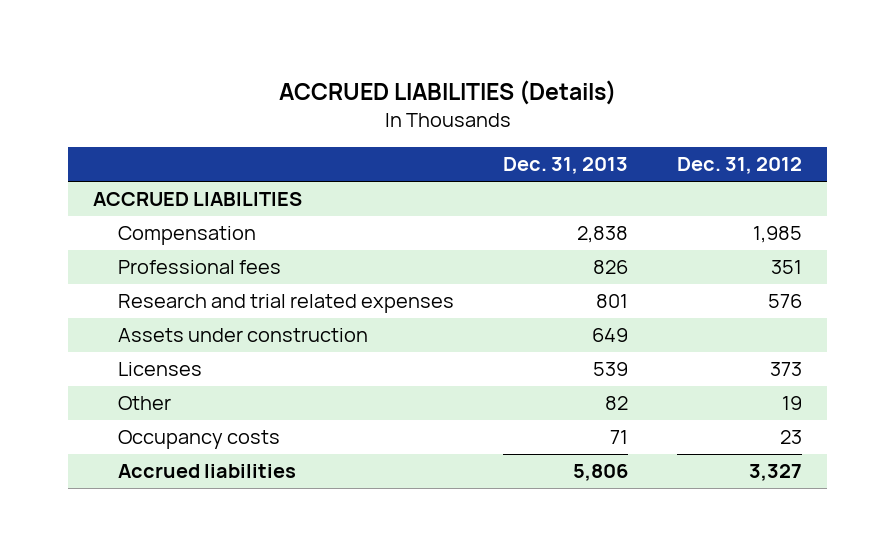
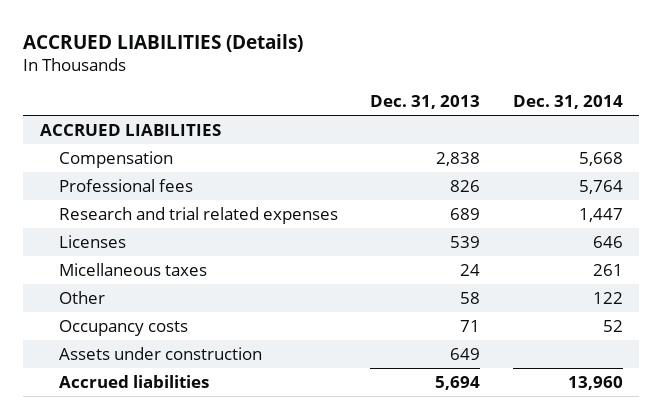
[677,157,803,175] Dec. 31, 2012 -> none
none -> [512,94,623,109] Dec. 31, 2014
[595,294,628,309] 801 -> [450,207,481,220] 689
none -> [58,262,207,276] Micellaneous taxes
[604,396,628,411] 82 -> [460,291,481,304] 58
[117,328,368,343] Assets under construction -> [58,346,262,360] Assets under construction
[572,464,628,482] 5,806 -> [435,375,481,390] 5,694

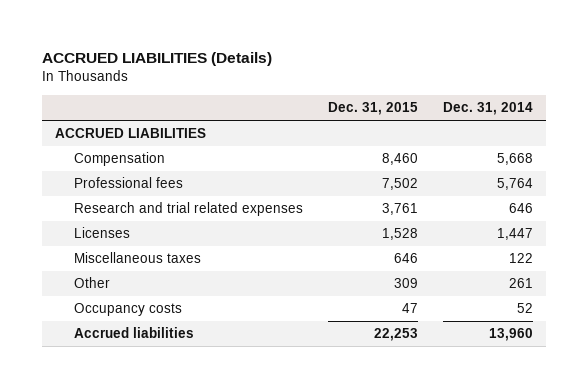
[370,94,481,109] Dec. 31, 2013 -> none
none -> [328,102,419,116] Dec. 31, 2015
[578,207,623,222] 1,447 -> [509,203,534,214] 646
[592,235,623,248] 646 -> [497,228,534,241] 1,447
[58,262,207,276] Micellaneous taxes -> [74,252,202,264] Miscellaneous taxes
[592,263,623,276] 261 -> [509,253,534,264] 122
[592,291,623,304] 122 -> [509,278,534,289] 261
[58,346,262,360] Assets under construction -> none

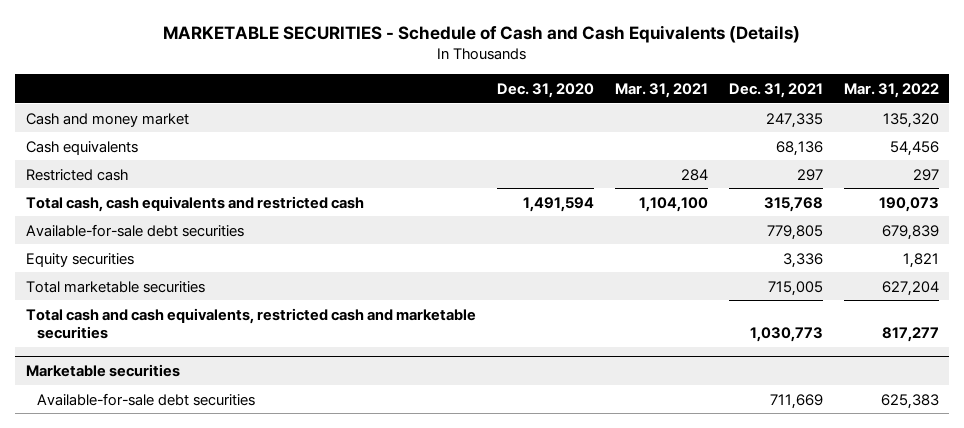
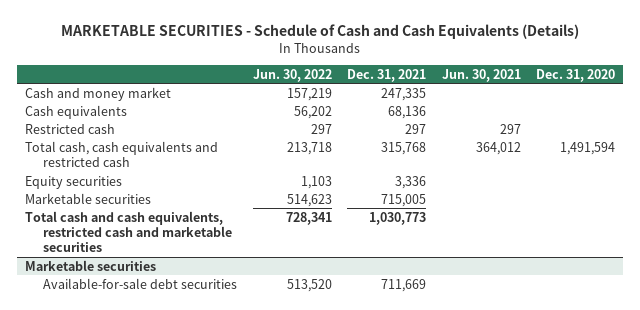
[614,83,708,99] Mar. 31, 2021 -> none
[843,83,939,99] Mar. 31, 2022 -> none
none -> [252,68,332,82] Jun. 30, 2022
none -> [441,68,521,82] Jun. 30, 2021
[25,223,244,237] Available-for-sale debt securities -> none
[25,280,205,293] Total marketable securities -> [24,192,151,204] Marketable securities

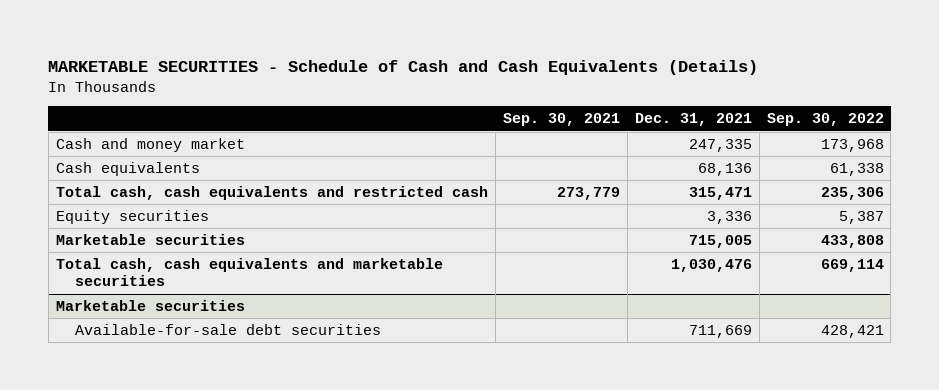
[252,68,332,82] Jun. 30, 2022 -> none
[441,68,521,82] Jun. 30, 2021 -> none
[536,68,616,82] Dec. 31, 2020 -> none
none -> [502,113,620,127] Sep. 30, 2021
none -> [766,113,884,127] Sep. 30, 2022
[24,123,115,134] Restricted cash -> none
[381,141,427,155] 315,768 -> [688,187,752,201] 315,471
[24,210,233,253] Total cash and cash equivalents, restricted cash and marketable securities -> [55,258,443,287] Total cash, cash equivalents and marketable securities
[369,211,427,225] 1,030,773 -> [670,259,752,273] 1,030,476

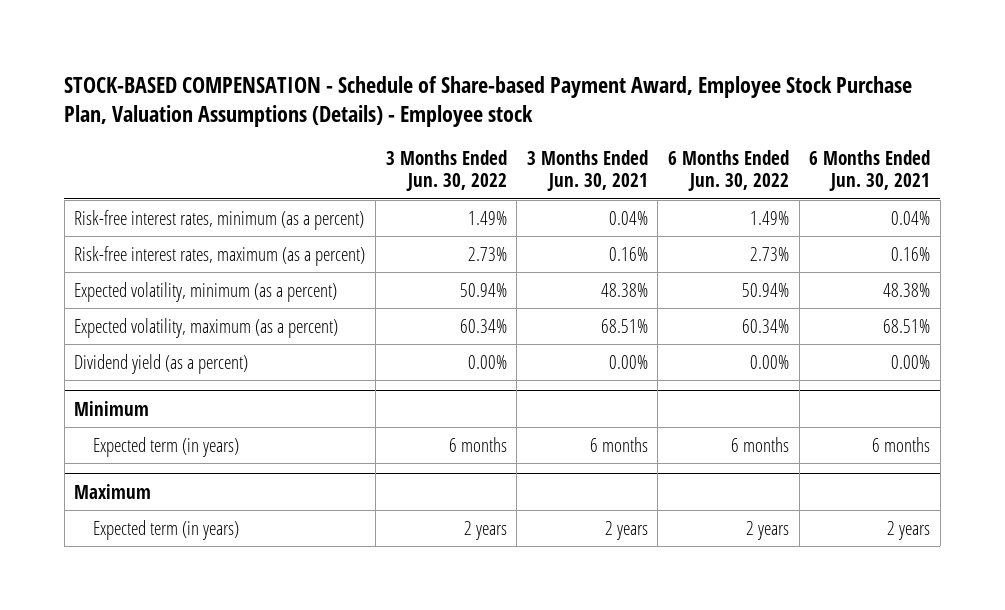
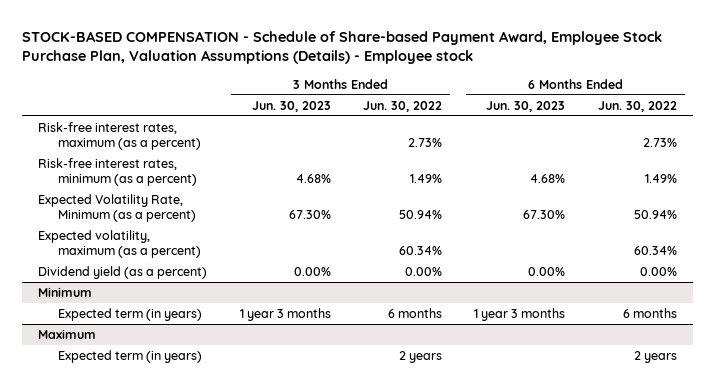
[526,150,648,191] 3 Months Ended Jun. 30, 2021 -> none
[809,150,931,191] 6 Months Ended Jun. 30, 2021 -> none
none -> [251,100,331,112] Jun. 30, 2023
none -> [486,100,566,112] Jun. 30, 2023
[74,209,365,230] Risk-free interest rates, minimum (as a percent) -> [38,157,197,186] Risk-free interest rates, minimum (as a percent)
[74,281,338,302] Expected volatility, minimum (as a percent) -> [38,193,196,222] Expected Volatility Rate, Minimum (as a percent)

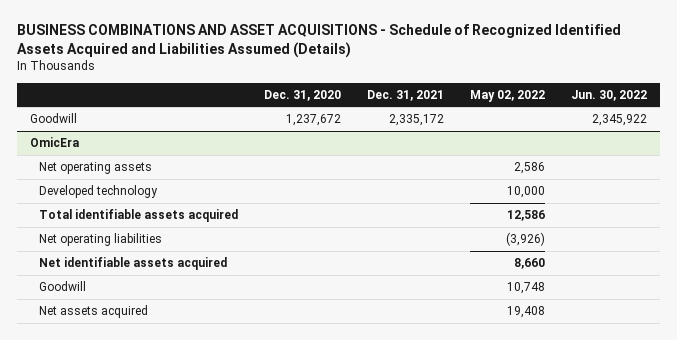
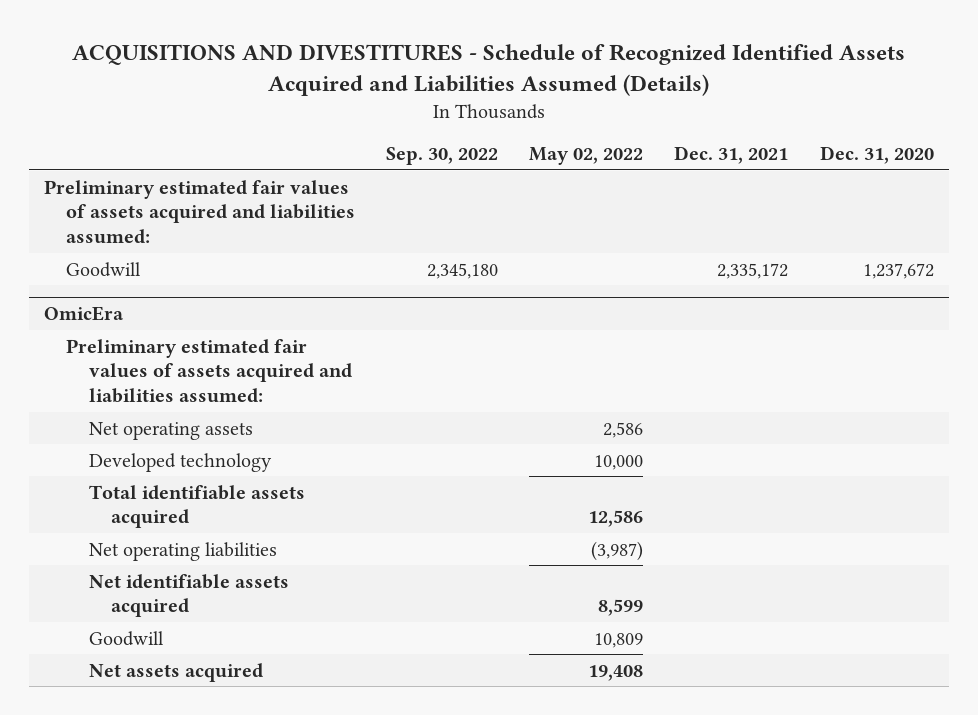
[16,24,621,59] BUSINESS COMBINATIONS AND ASSET ACQUISITIONS - Schedule of Recognized Identified Assets Acquired and Liabilities Assumed (Details) -> [71,43,905,96] ACQUISITIONS AND DIVESTITURES - Schedule of Recognized Identified Assets Acquired and Liabilities Assumed (Details)
[571,89,648,101] Jun. 30, 2022 -> none
none -> [386,147,499,166] Sep. 30, 2022
none -> [44,179,356,244] Preliminary estimated fair values of assets acquired and liabilities assumed:
none -> [66,338,352,403] Preliminary estimated fair values of assets acquired and liabilities assumed:
[506,232,546,247] (3,926) -> [591,540,644,561] (3,987)
[514,258,546,270] 8,660 -> [598,599,644,617] 8,599
[507,282,546,295] 10,748 -> [594,632,644,648] 10,809

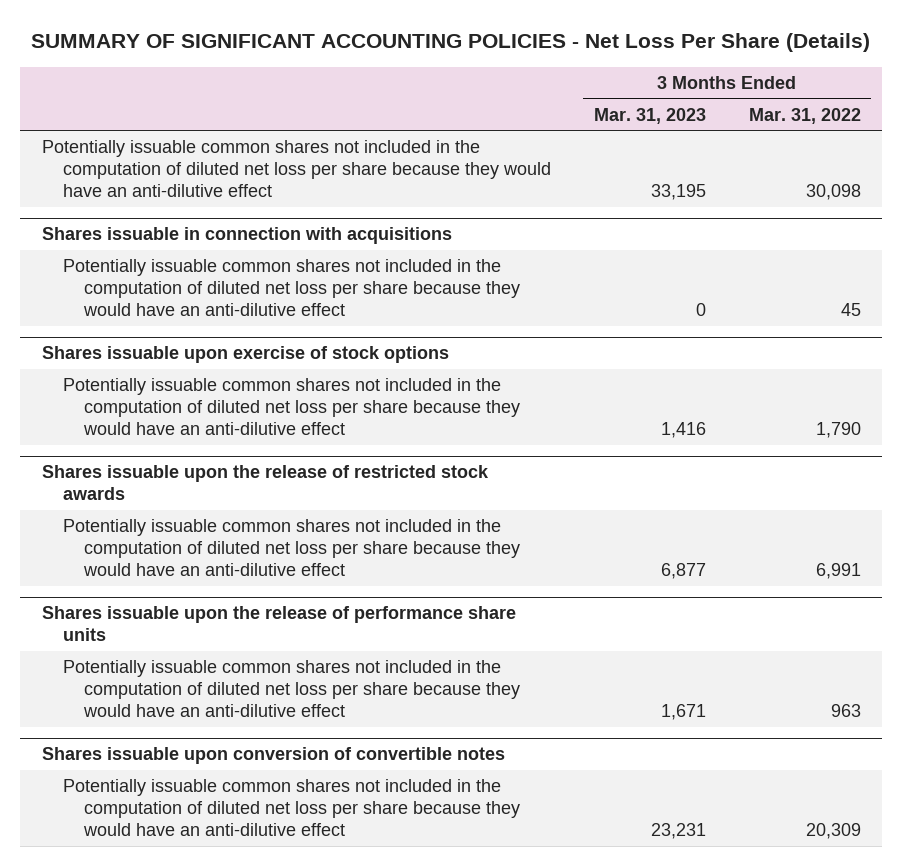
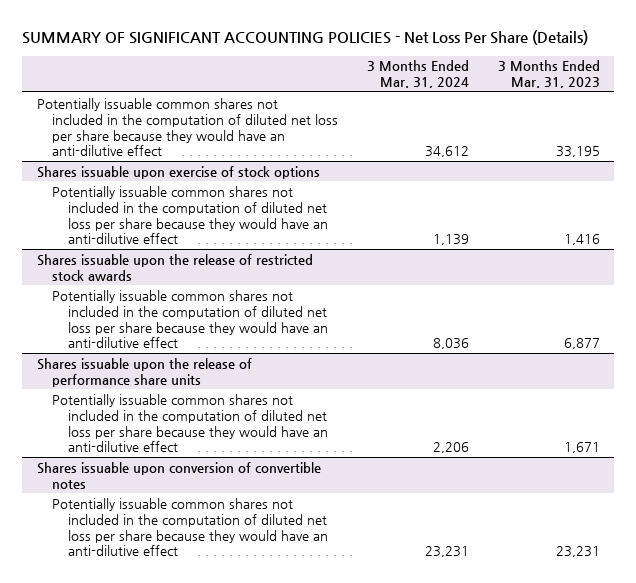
[748,107,861,124] Mar. 31, 2022 -> none
none -> [366,60,469,89] 3 Months Ended Mar. 31, 2024
[41,227,452,245] Shares issuable in connection with acquisitions -> none
[62,259,520,317] Potentially issuable common shares not included in the computation of diluted net loss per share because they would have an anti-dilutive effect -> none

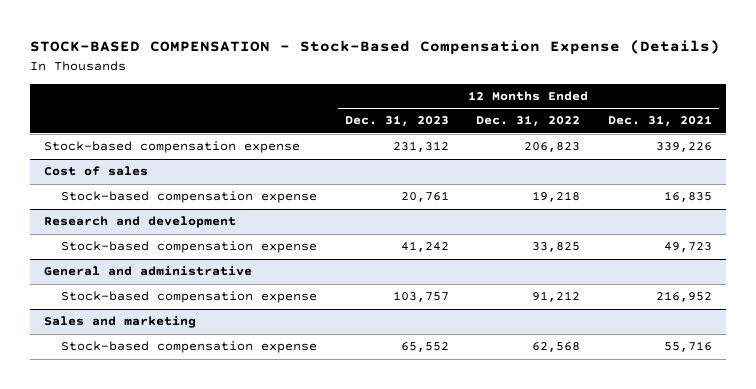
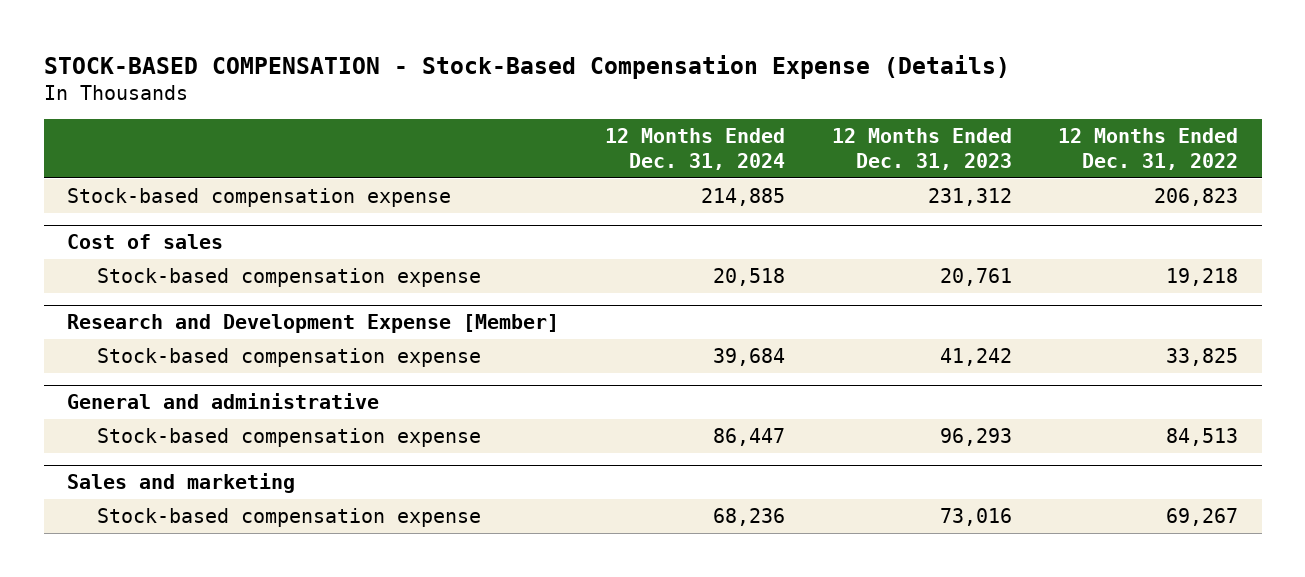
[607,115,712,127] Dec. 31, 2021 -> none
none -> [605,128,786,171] 12 Months Ended Dec. 31, 2024
[43,216,236,229] Research and development -> [66,314,559,334] Research and Development Expense [Member]
[392,291,449,303] 103,757 -> [939,427,1012,446] 96,293
[532,291,581,303] 91,212 -> [1166,427,1239,446] 84,513
[400,342,449,353] 65,552 -> [939,507,1012,526] 73,016
[532,342,581,353] 62,568 -> [1166,507,1239,526] 69,267

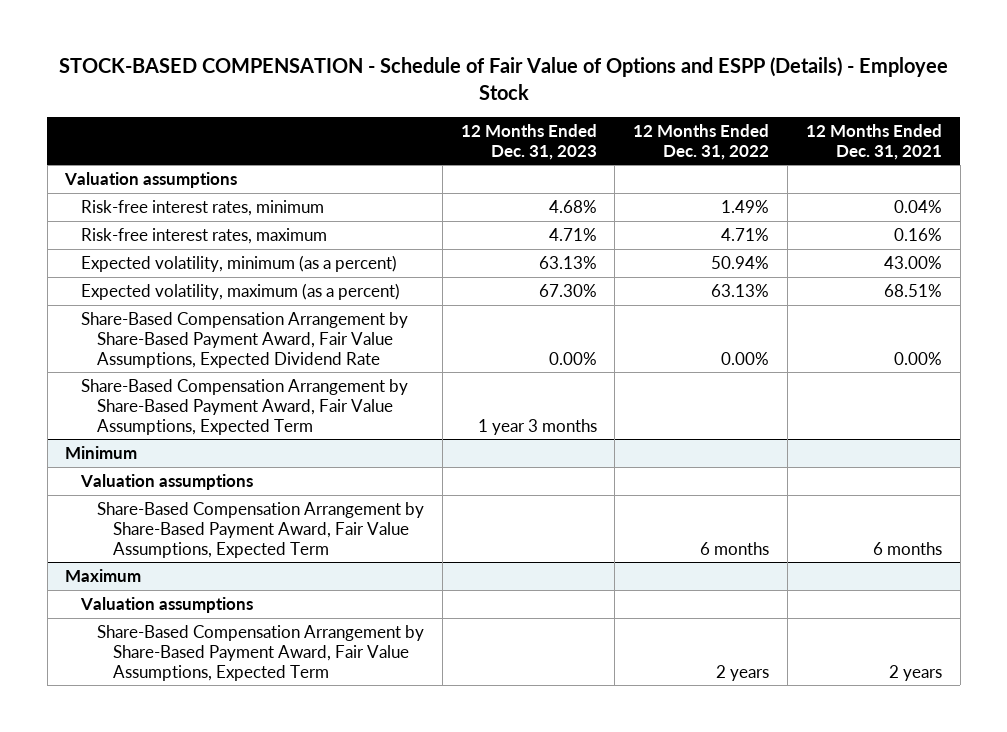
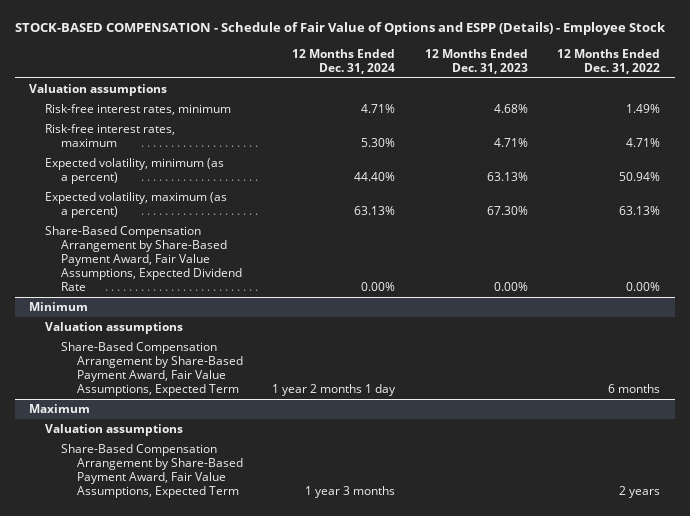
[805,123,942,160] 12 Months Ended Dec. 31, 2021 -> none
none -> [292,48,396,74] 12 Months Ended Dec. 31, 2024
[81,378,409,435] Share-Based Compensation Arrangement by Share-Based Payment Award, Fair Value Assumptions, Expected Term -> none

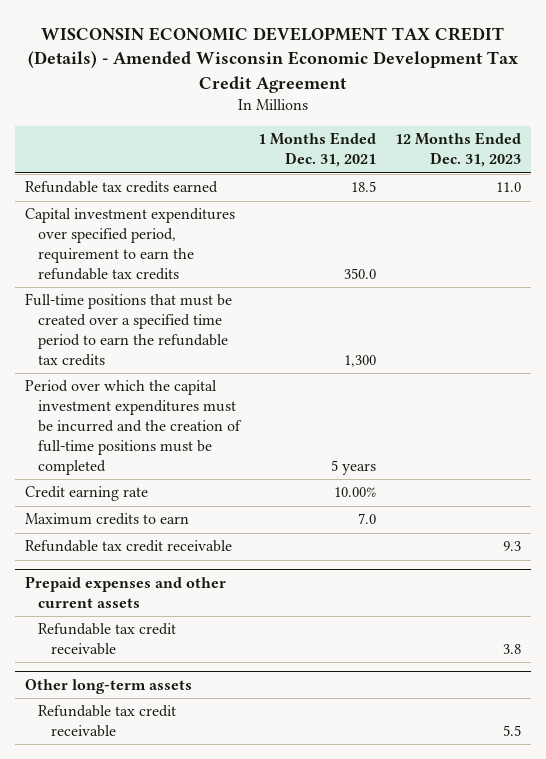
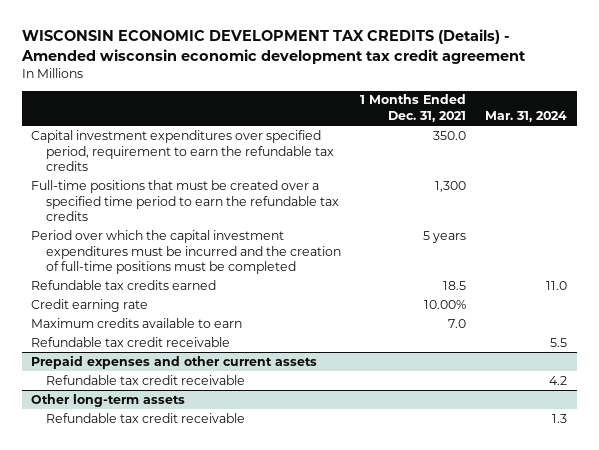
[27,26,518,93] WISCONSIN ECONOMIC DEVELOPMENT TAX CREDIT (Details) - Amended Wisconsin Economic Development Tax Credit Agreement -> [20,29,526,64] WISCONSIN ECONOMIC DEVELOPMENT TAX CREDITS (Details) - Amended wisconsin economic development tax credit agreement
[395,132,522,168] 12 Months Ended Dec. 31, 2023 -> none
none -> [485,111,568,123] Mar. 31, 2024
[24,181,218,194] Refundable tax credits earned -> [31,279,217,290] Refundable tax credits earned
[24,513,189,526] Maximum credits to earn -> [31,317,243,328] Maximum credits available to earn

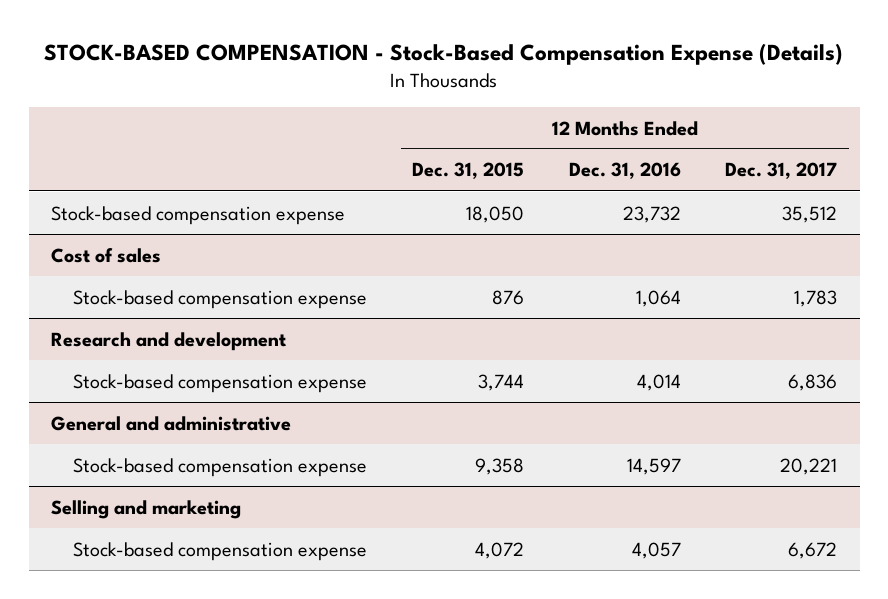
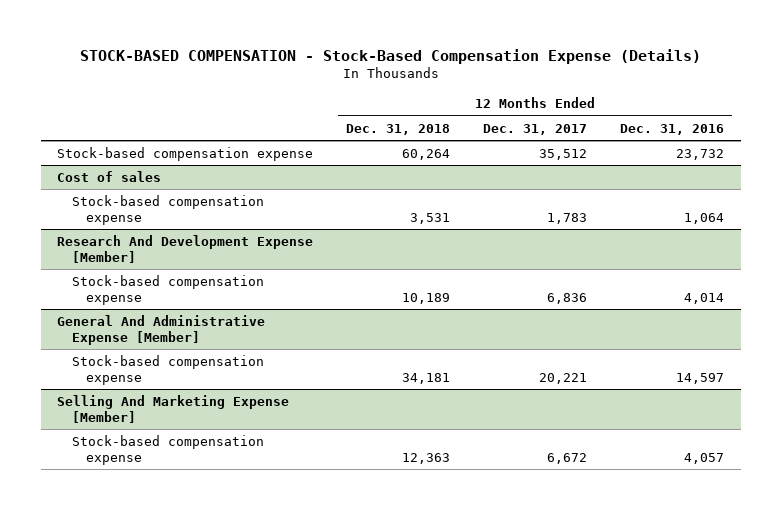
[411,162,524,180] Dec. 31, 2015 -> none
none -> [346,123,451,135] Dec. 31, 2018
[51,331,287,351] Research and development -> [57,234,314,263] Research And Development Expense [Member]
[51,415,292,431] General and administrative -> [57,314,266,345] General And Administrative Expense [Member]
[51,499,242,519] Selling and marketing -> [57,394,290,423] Selling And Marketing Expense [Member]

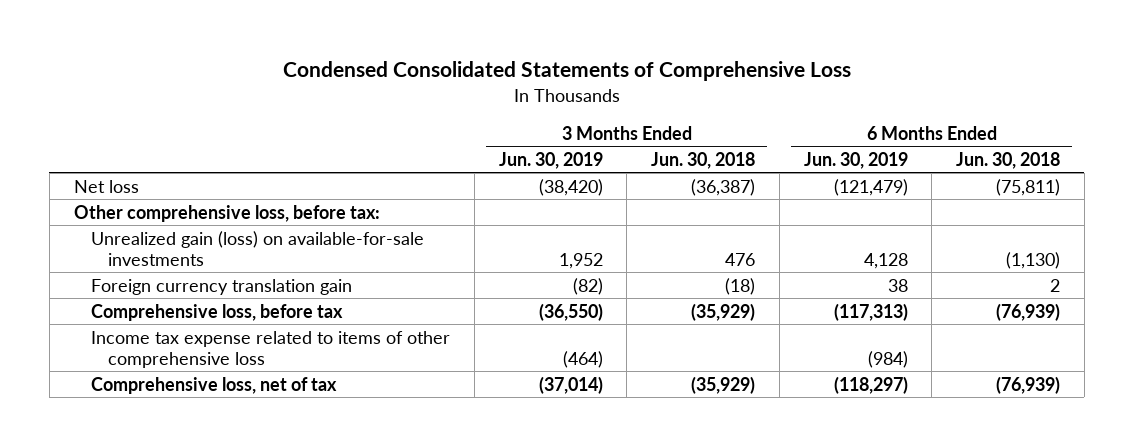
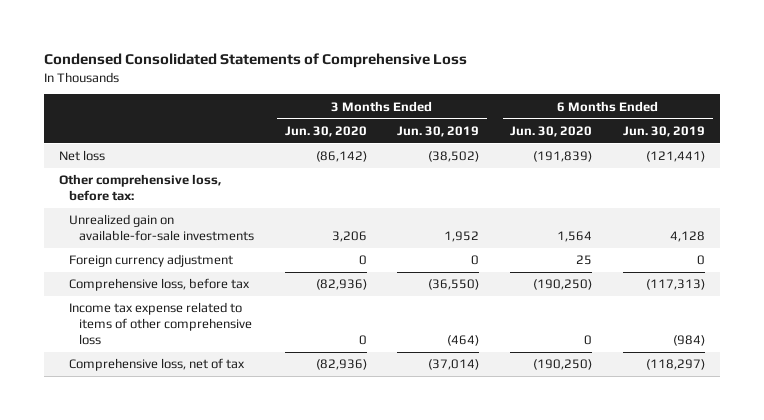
[651,151,756,169] Jun. 30, 2018 -> none
[956,151,1061,169] Jun. 30, 2018 -> none
none -> [284,125,367,137] Jun. 30, 2020
none -> [510,125,593,137] Jun. 30, 2020
[538,178,603,196] (38,420) -> [428,151,480,163] (38,502)
[833,178,908,196] (121,479) -> [646,151,706,163] (121,441)
[91,230,425,266] Unrealized gain (loss) on available-for-sale investments -> [69,214,254,242] Unrealized gain on available-for-sale investments
[91,278,353,295] Foreign currency translation gain -> [69,254,234,268] Foreign currency adjustment
[572,277,603,295] (82) -> [471,255,480,266] 0
[887,278,908,292] 38 -> [697,255,706,266] 0

